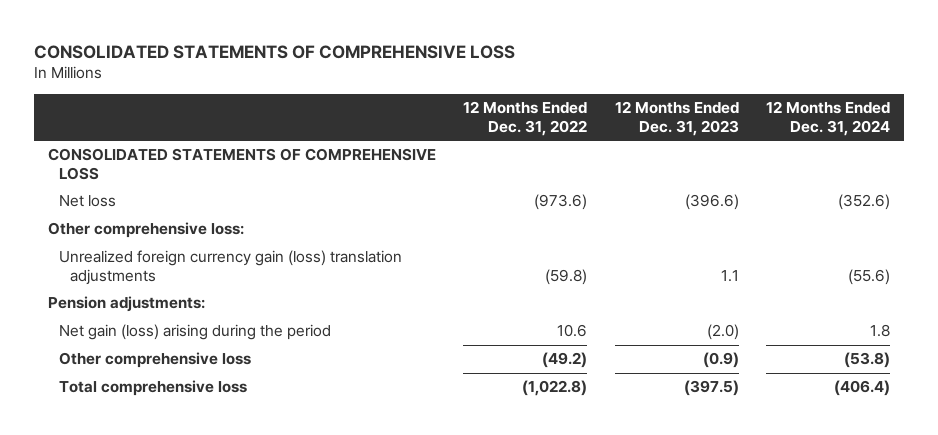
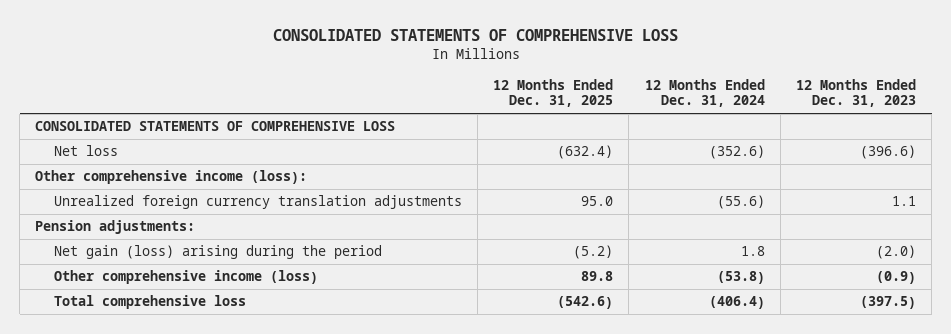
[463,100,588,136] 12 Months Ended Dec. 31, 2022 -> none
none -> [493,78,614,108] 12 Months Ended Dec. 31, 2025
[47,222,244,239] Other comprehensive loss: -> [35,170,308,185] Other comprehensive income (loss):
[58,250,402,286] Unrealized foreign currency gain (loss) translation adjustments -> [53,195,462,210] Unrealized foreign currency translation adjustments
[58,352,251,369] Other comprehensive loss -> [53,270,318,285] Other comprehensive income (loss)

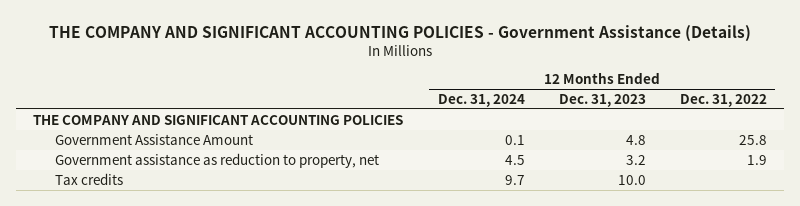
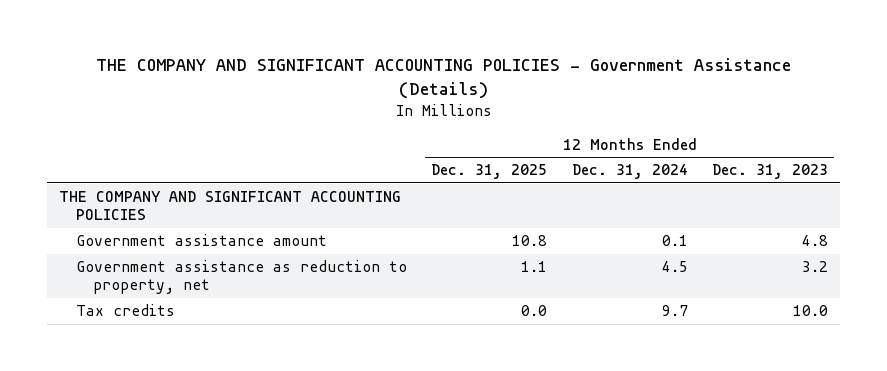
[679,93,767,107] Dec. 31, 2022 -> none
none -> [431,164,548,180] Dec. 31, 2025
[55,133,254,145] Government Assistance Amount -> [76,234,328,247] Government assistance amount

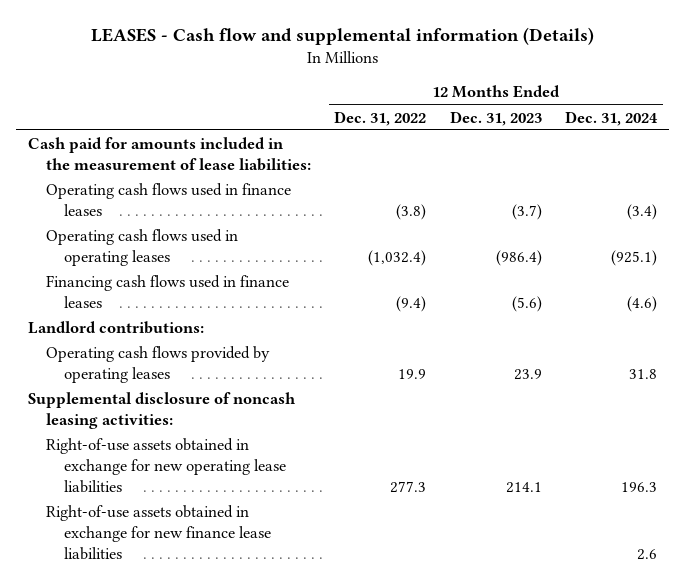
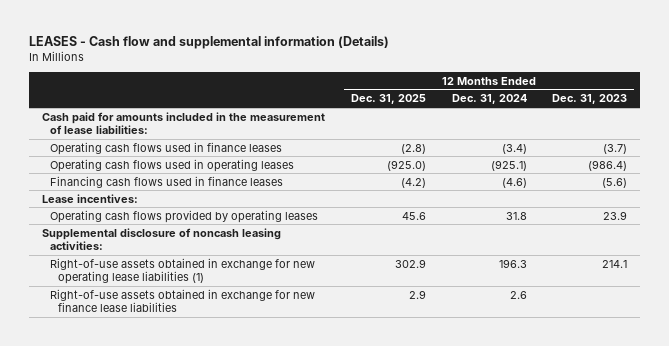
[334,110,427,126] Dec. 31, 2022 -> none
none -> [350,94,426,105] Dec. 31, 2025
[27,320,204,334] Landlord contributions: -> [42,193,139,203] Lease incentives:
[45,437,286,494] Right-of-use assets obtained in exchange for new operating lease liabilities -> [49,257,315,285] Right-of-use assets obtained in exchange for new operating lease liabilities (1)

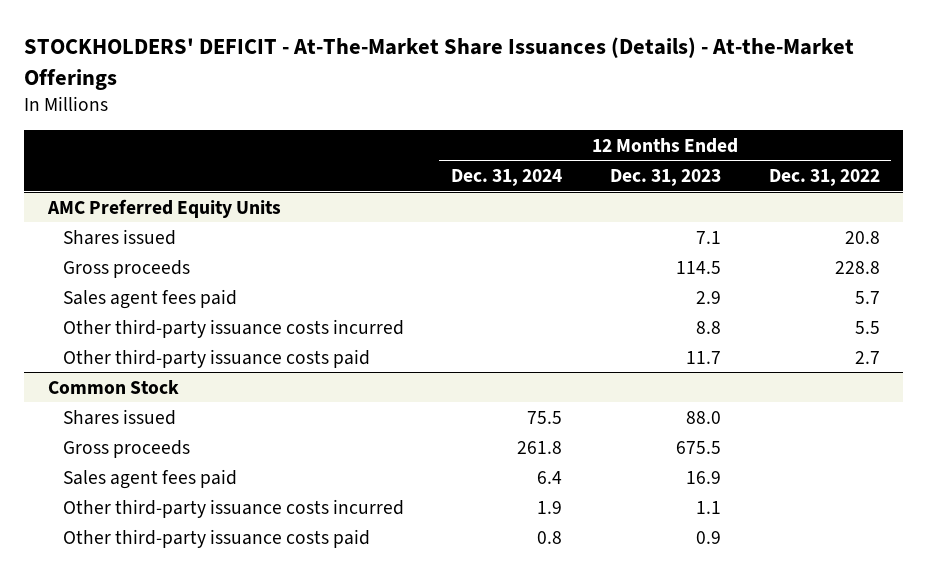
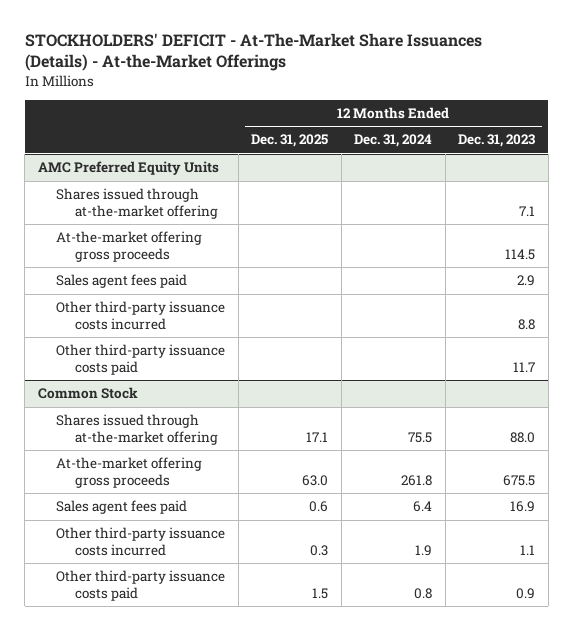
[768,169,880,187] Dec. 31, 2022 -> none
none -> [251,134,329,148] Dec. 31, 2025
[62,228,176,245] Shares issued -> [56,188,218,220] Shares issued through at-the-market offering
[62,259,190,278] Gross proceeds -> [56,231,203,263] At-the-market offering gross proceeds
[62,408,176,425] Shares issued -> [56,414,218,446] Shares issued through at-the-market offering
[62,439,190,458] Gross proceeds -> [56,457,203,489] At-the-market offering gross proceeds

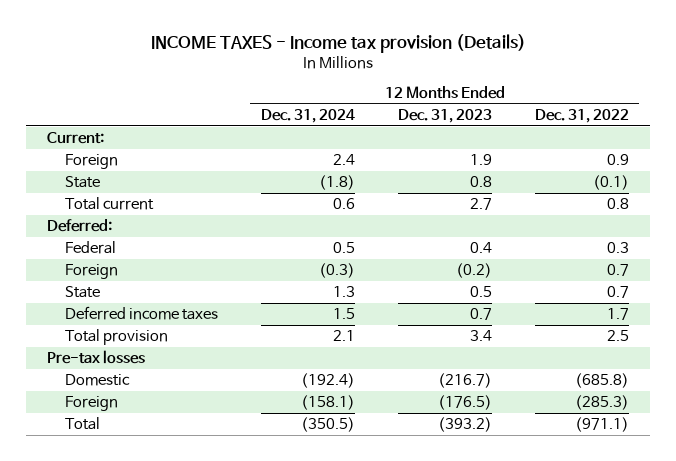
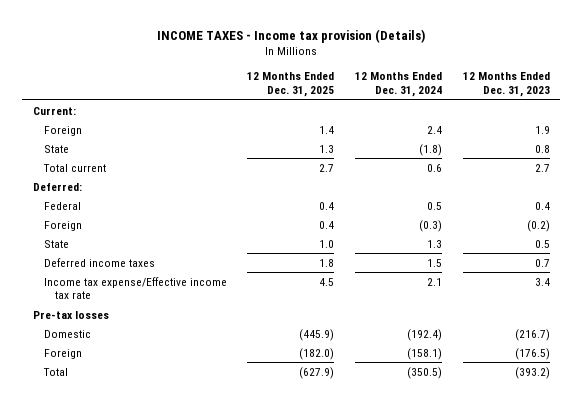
[534,109,629,124] Dec. 31, 2022 -> none
none -> [247,72,335,97] 12 Months Ended Dec. 31, 2025
[65,329,169,346] Total provision -> [43,276,227,300] Income tax expense/Effective income tax rate

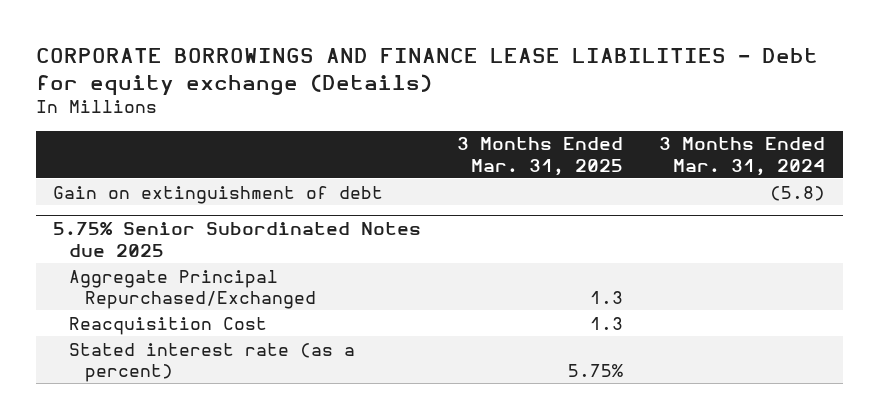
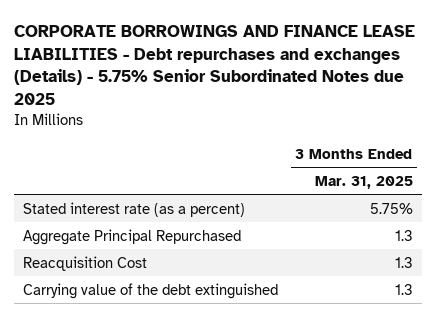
[35,47,818,96] CORPORATE BORROWINGS AND FINANCE LEASE LIABILITIES - Debt for equity exchange (Details) -> [13,24,415,106] CORPORATE BORROWINGS AND FINANCE LEASE LIABILITIES - Debt repurchases and exchanges (Details) - 5.75% Senior Subordinated Notes due 2025
[659,137,826,176] 3 Months Ended Mar. 31, 2024 -> none
[53,185,384,204] Gain on extinguishment of debt -> none
[53,222,422,257] 5.75% Senior Subordinated Notes due 2025 -> none
[69,269,317,309] Aggregate Principal Repurchased/Exchanged -> none
[69,316,268,335] Reacquisition Cost -> none
none -> [22,228,241,245] Aggregate Principal Repurchased
none -> [22,255,147,271] Reacquisition Cost
none -> [22,282,278,299] Carrying value of the debt extinguished

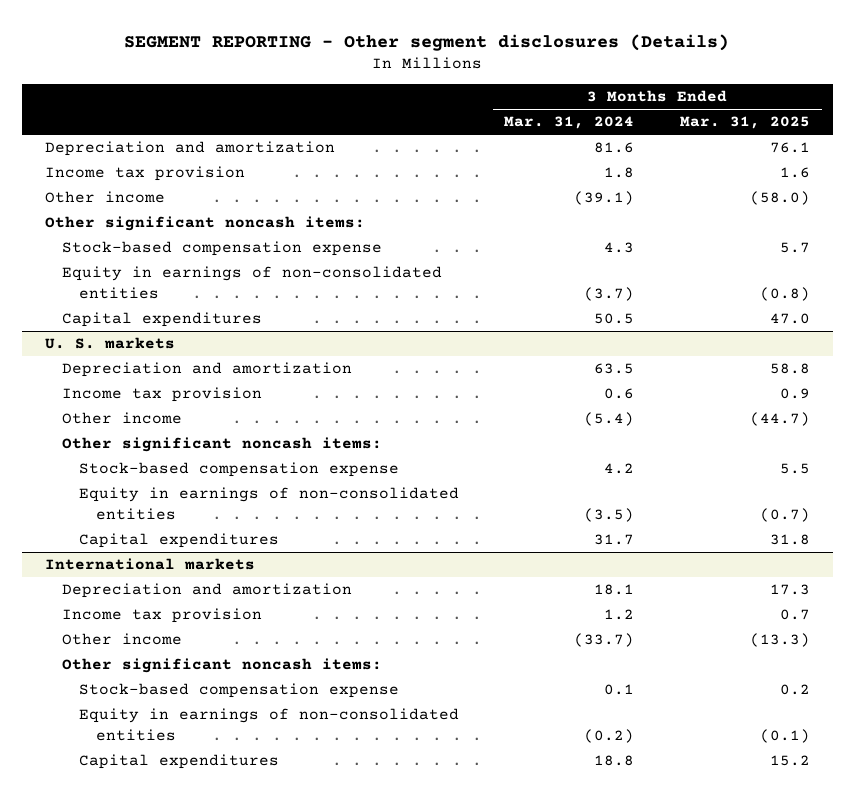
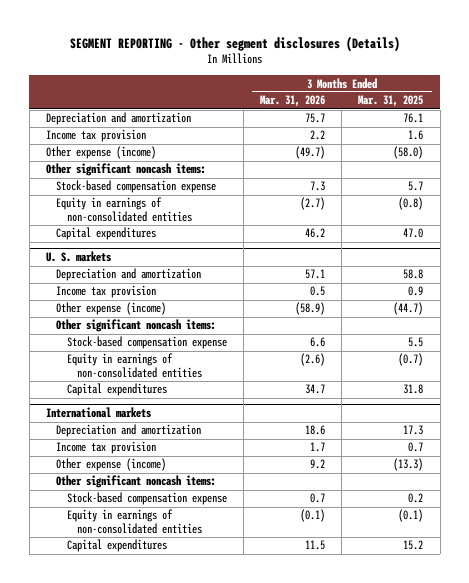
[504,116,635,130] Mar. 31, 2024 -> none
none -> [259,95,325,108] Mar. 31, 2026
[44,191,165,204] Other income -> [45,146,156,160] Other expense (income)
[61,412,182,425] Other income -> [56,302,167,316] Other expense (income)
[61,633,182,646] Other income -> [56,458,167,472] Other expense (income)

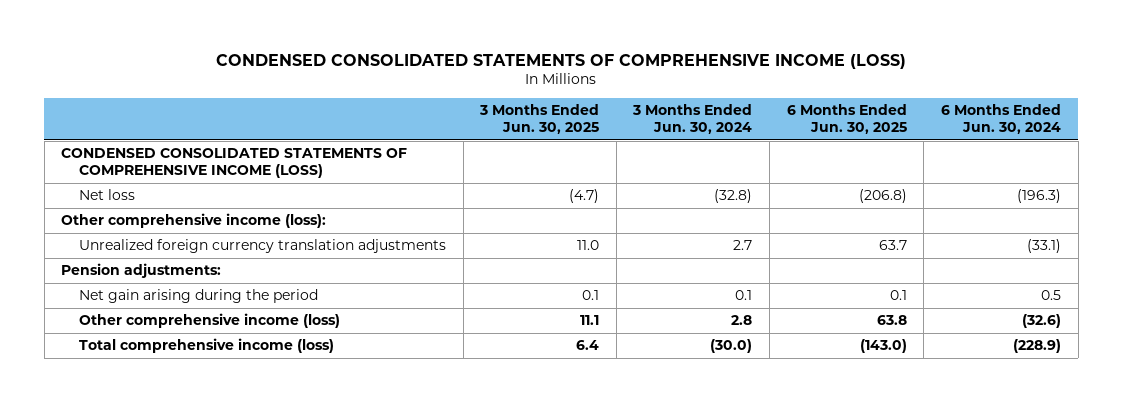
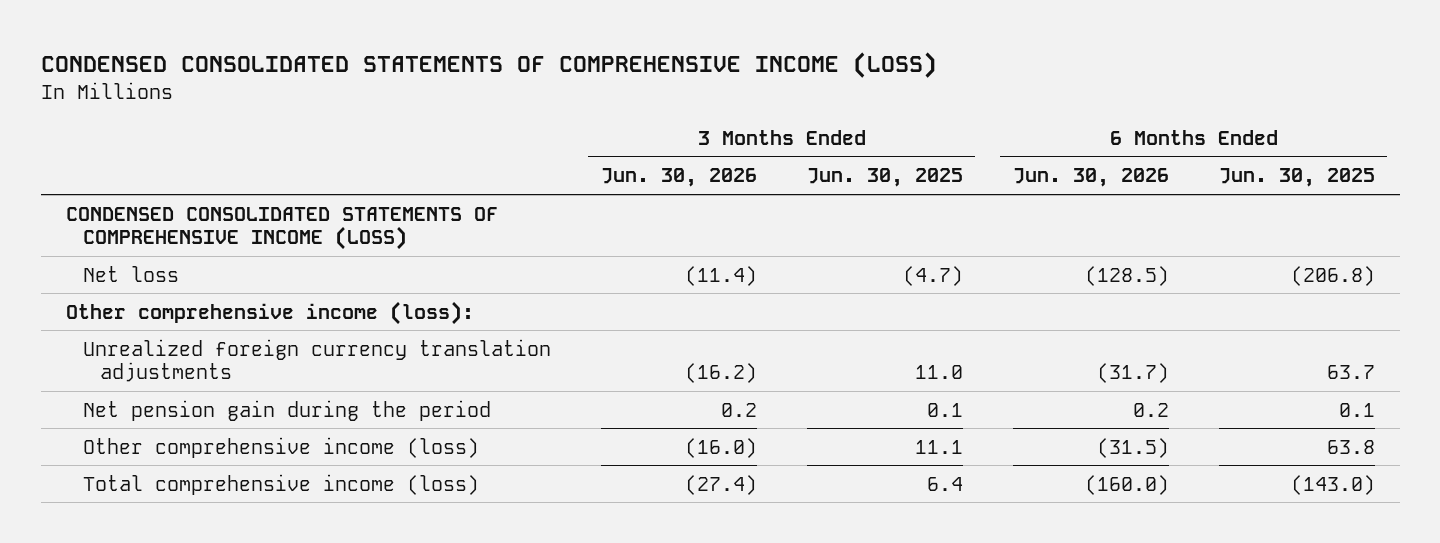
[632,104,753,135] 3 Months Ended Jun. 30, 2024 -> none
[941,104,1062,135] 6 Months Ended Jun. 30, 2024 -> none
none -> [600,168,757,188] Jun. 30, 2026
none -> [1012,168,1169,188] Jun. 30, 2026
[61,263,222,279] Pension adjustments: -> none
[78,289,318,304] Net gain arising during the period -> [82,399,491,421] Net pension gain during the period

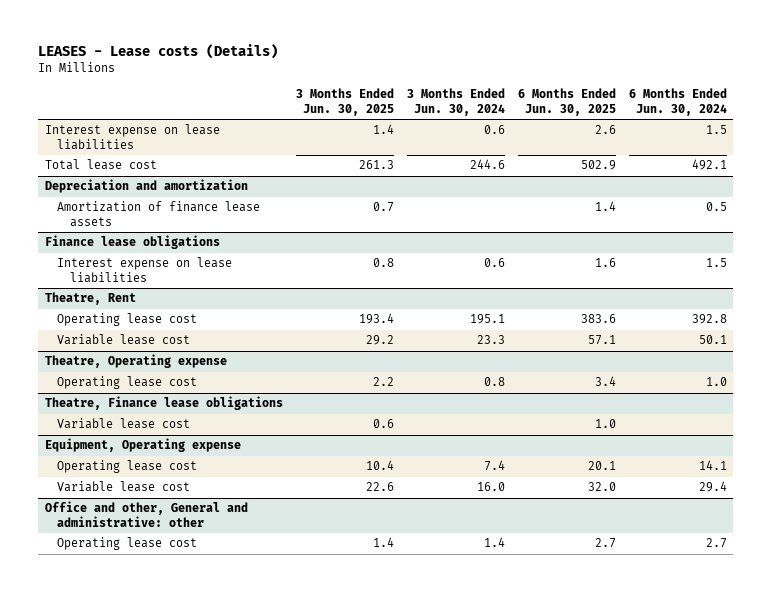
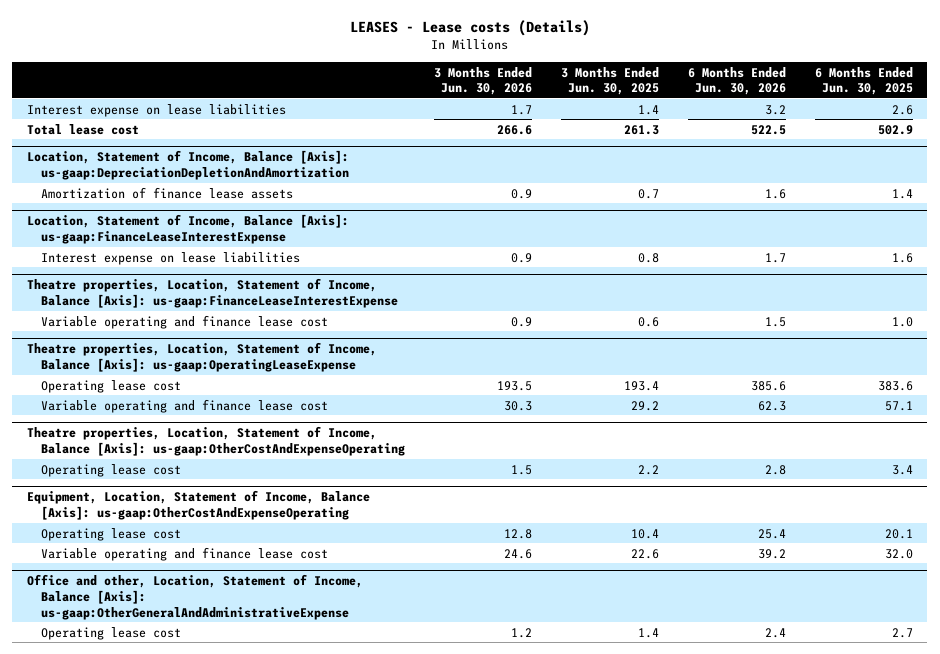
[406,88,505,116] 3 Months Ended Jun. 30, 2024 -> none
[628,88,727,116] 6 Months Ended Jun. 30, 2024 -> none
none -> [433,66,532,96] 3 Months Ended Jun. 30, 2026
none -> [687,66,786,96] 6 Months Ended Jun. 30, 2026
[44,179,248,194] Depreciation and amortization -> none
none -> [26,150,349,180] Location, Statement of Income, Balance [Axis]: us-gaap:DepreciationDepletionAndAmortization
[44,235,220,250] Finance lease obligations -> none
none -> [26,214,349,244] Location, Statement of Income, Balance [Axis]: us-gaap:FinanceLeaseInterestExpense
[44,292,136,306] Theatre, Rent -> none
none -> [26,278,398,308] Theatre properties, Location, Statement of Income, Balance [Axis]: us-gaap:FinanceLeaseInterestExpense
none -> [40,314,328,329] Variable operating and finance lease cost
none -> [26,342,377,372] Theatre properties, Location, Statement of Income, Balance [Axis]: us-gaap:OperatingLeaseExpense
[44,354,227,369] Theatre, Operating expense -> none
[57,334,191,346] Variable lease cost -> [40,398,328,413] Variable operating and finance lease cost
none -> [26,426,405,456] Theatre properties, Location, Statement of Income, Balance [Axis]: us-gaap:OtherCostAndExpenseOperating
[44,396,283,411] Theatre, Finance lease obligations -> none
[57,418,191,430] Variable lease cost -> none
[44,438,241,453] Equipment, Operating expense -> none
none -> [26,490,370,520] Equipment, Location, Statement of Income, Balance [Axis]: us-gaap:OtherCostAndExpenseOperating
[44,501,248,528] Office and other, General and administrative: other -> none
[57,481,191,493] Variable lease cost -> [40,546,328,561] Variable operating and finance lease cost
none -> [26,574,363,620] Office and other, Location, Statement of Income, Balance [Axis]: us-gaap:OtherGeneralAndAdministrativeExpense

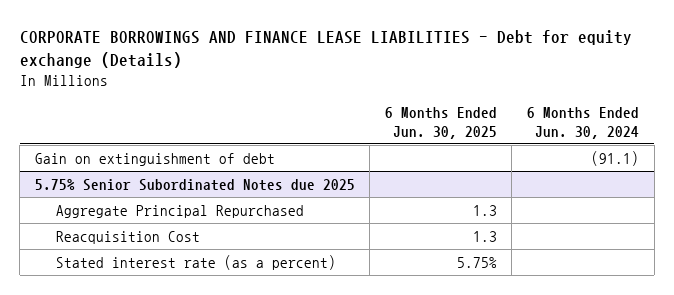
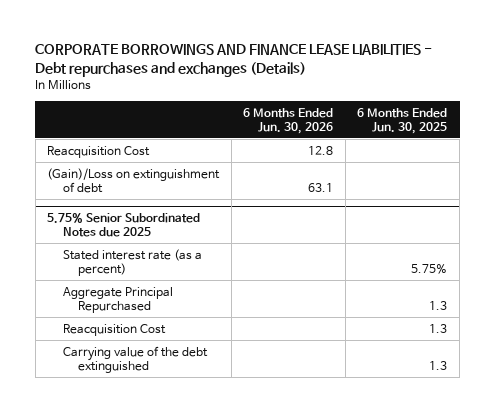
[19,30,632,68] CORPORATE BORROWINGS AND FINANCE LEASE LIABILITIES - Debt for equity exchange (Details) -> [35,43,433,77] CORPORATE BORROWINGS AND FINANCE LEASE LIABILITIES - Debt repurchases and exchanges (Details)
[526,106,639,139] 6 Months Ended Jun. 30, 2024 -> none
none -> [243,107,334,135] 6 Months Ended Jun. 30, 2026
none -> [47,145,151,158] Reacquisition Cost
[34,152,275,166] Gain on extinguishment of debt -> [47,167,221,194] (Gain)/Loss on extinguishment of debt
[56,254,337,270] Stated interest rate (as a percent) -> [62,248,202,277] Stated interest rate (as a percent)
none -> [62,345,208,374] Carrying value of the debt extinguished

